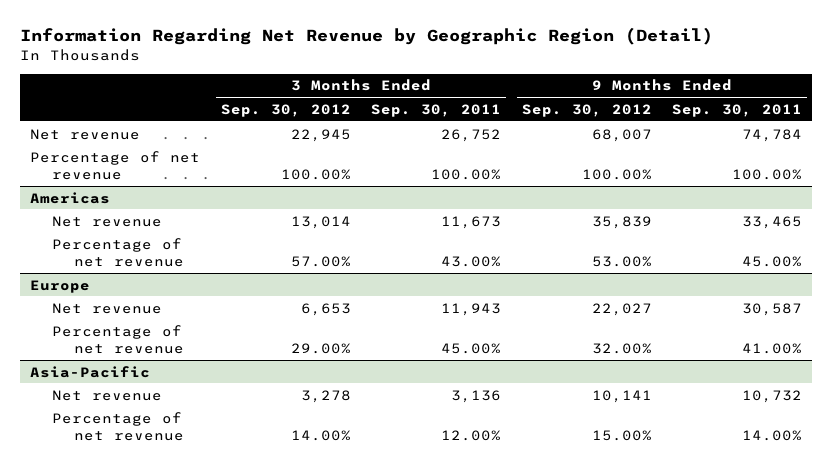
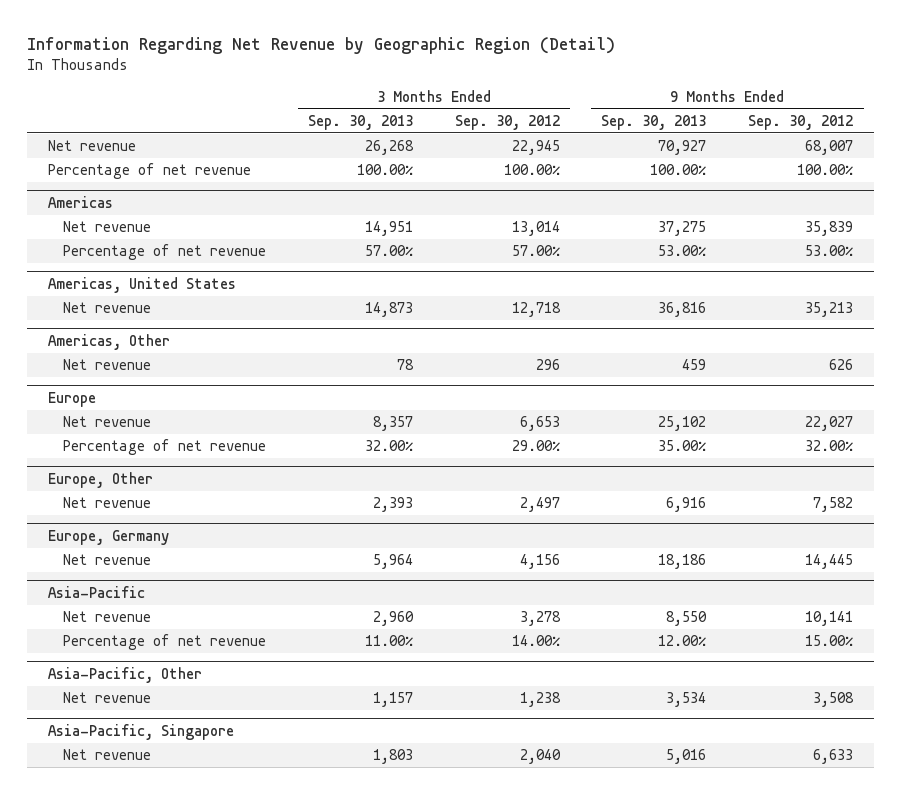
[371,103,502,117] Sep. 30, 2011 -> none
[672,103,803,117] Sep. 30, 2011 -> none
none -> [308,114,414,130] Sep. 30, 2013
none -> [601,114,707,130] Sep. 30, 2013
none -> [48,276,237,293] Americas, United States
none -> [63,302,152,314] Net revenue
none -> [48,333,171,350] Americas, Other
none -> [63,359,152,371] Net revenue
none -> [48,471,154,488] Europe, Other
none -> [63,497,152,509] Net revenue
none -> [48,529,170,545] Europe, Germany
none -> [63,554,152,566] Net revenue
none -> [48,666,203,683] Asia-Pacific, Other
none -> [63,692,152,704] Net revenue
none -> [48,723,235,740] Asia-Pacific, Singapore
none -> [63,749,152,761] Net revenue

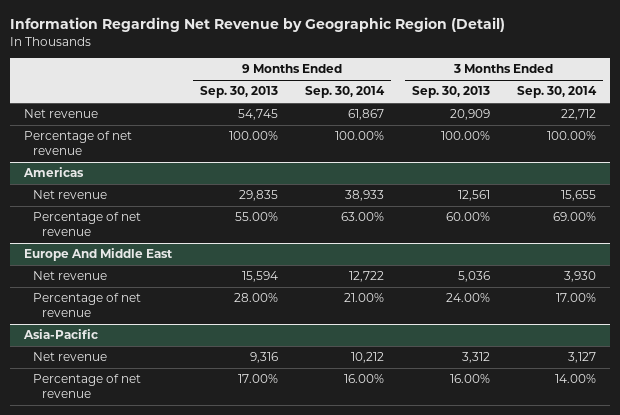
[454,114,560,130] Sep. 30, 2012 -> none
[748,114,854,130] Sep. 30, 2012 -> none
none -> [305,86,386,99] Sep. 30, 2014
none -> [516,86,597,99] Sep. 30, 2014
[365,140,415,156] 26,268 -> [449,109,490,121] 20,909
[658,140,707,156] 70,927 -> [237,109,278,121] 54,745
[48,276,237,293] Americas, United States -> none
[48,333,171,350] Americas, Other -> none
[63,359,152,371] Net revenue -> none
[48,391,97,407] Europe -> none
[63,416,152,428] Net revenue -> none
[48,471,154,488] Europe, Other -> none
[63,497,152,509] Net revenue -> none
[48,529,170,545] Europe, Germany -> none
[63,554,152,566] Net revenue -> none
[365,221,414,237] 14,951 -> [457,190,490,202] 12,561
[658,221,707,237] 37,275 -> [238,190,278,202] 29,835
[365,245,414,257] 57.00% -> [445,212,490,222] 60.00%
[658,245,707,257] 53.00% -> [234,212,278,222] 55.00%
none -> [24,248,174,262] Europe And Middle East
[365,302,414,318] 14,873 -> [457,271,490,283] 5,036
[658,302,707,318] 36,816 -> [241,271,278,283] 15,594
[365,440,414,452] 32.00% -> [445,293,490,303] 24.00%
[658,440,707,452] 35.00% -> [233,293,278,303] 28.00%
[48,666,203,683] Asia-Pacific, Other -> none
[63,692,152,704] Net revenue -> none
[48,723,235,740] Asia-Pacific, Singapore -> none
[63,749,152,761] Net revenue -> none
[373,611,415,627] 2,960 -> [461,352,490,364] 3,312
[666,611,708,627] 8,550 -> [249,352,278,364] 9,316
[365,635,414,647] 11.00% -> [449,374,490,384] 16.00%
[658,635,707,647] 12.00% -> [237,374,278,384] 17.00%

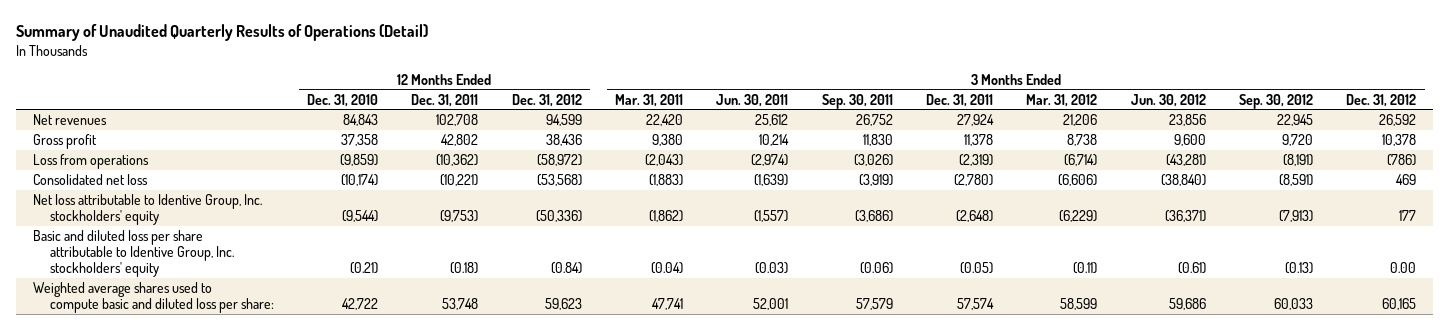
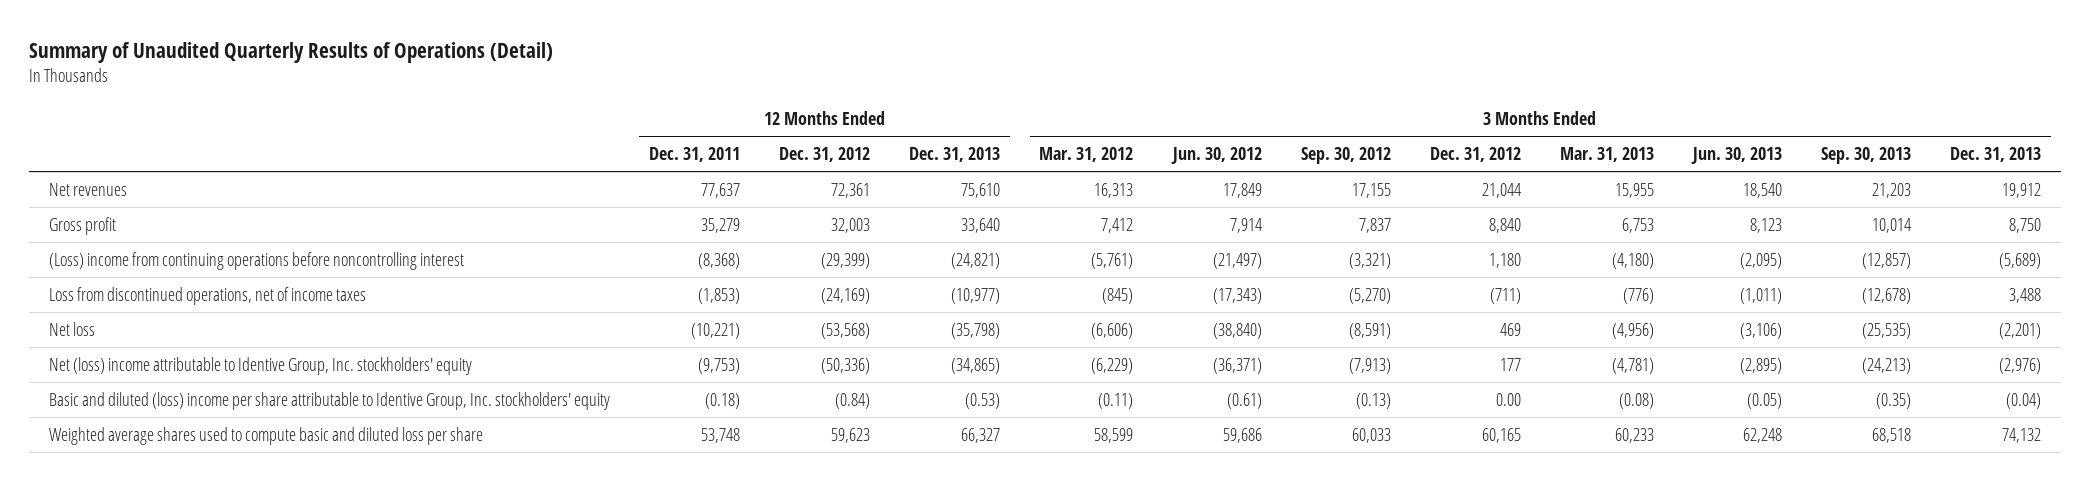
[306,93,378,107] Dec. 31, 2010 -> none
[614,93,683,107] Mar. 31, 2011 -> none
[716,93,789,107] Jun. 30, 2011 -> none
[821,93,893,109] Sep. 30, 2011 -> none
[925,93,993,107] Dec. 31, 2011 -> none
none -> [909,147,1001,163] Dec. 31, 2013
none -> [1560,147,1655,163] Mar. 31, 2013
none -> [1691,147,1783,165] Jun. 30, 2013
none -> [1821,147,1912,165] Sep. 30, 2013
none -> [1950,147,2042,163] Dec. 31, 2013
[32,153,149,169] Loss from operations -> none
[436,113,479,126] 102,708 -> [701,183,741,199] 77,637
[545,113,582,126] 94,599 -> [831,183,871,199] 72,361
[1063,113,1098,126] 21,206 -> [1094,183,1134,199] 16,313
[1168,113,1206,126] 23,856 -> [1222,183,1262,199] 17,849
[1276,113,1313,126] 22,945 -> [1351,183,1391,199] 17,155
[1379,113,1417,126] 26,592 -> [1481,183,1521,199] 21,044
[441,133,479,146] 42,802 -> [701,218,741,234] 35,279
[545,133,582,146] 38,436 -> [831,218,871,234] 32,003
[1067,133,1098,146] 8,738 -> [1101,218,1134,234] 7,412
[1173,133,1206,146] 9,600 -> [1229,218,1262,234] 7,914
[1281,133,1313,146] 9,720 -> [1358,218,1391,234] 7,837
[1382,133,1417,146] 10,378 -> [1488,218,1521,234] 8,840
none -> [48,252,464,271] (Loss) income from continuing operations before noncontrolling interest
none -> [48,287,366,306] Loss from discontinued operations, net of income taxes
[32,173,148,185] Consolidated net loss -> [48,322,95,337] Net loss
[32,193,262,226] Net loss attributable to Identive Group, Inc. stockholders' equity -> [48,357,472,376] Net (loss) income attributable to Identive Group, Inc. stockholders' equity
[32,229,234,278] Basic and diluted loss per share attributable to Identive Group, Inc. stockholders' equity -> [48,392,610,411] Basic and diluted (loss) income per share attributable to Identive Group, Inc. stockholders' equity
[32,281,274,314] Weighted average shares used to compute basic and diluted loss per share: -> [48,427,483,446] Weighted average shares used to compute basic and diluted loss per share

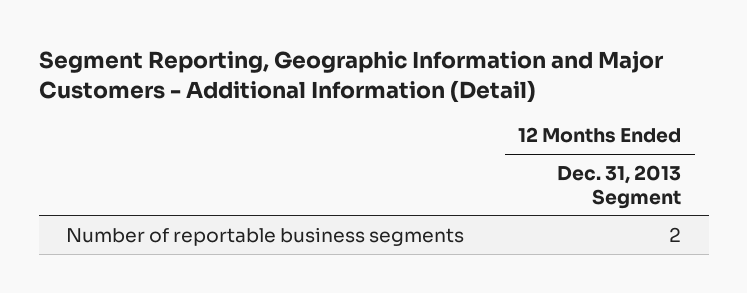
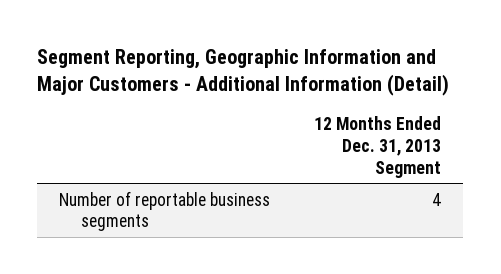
[669,226,682,242] 2 -> [432,192,442,206] 4

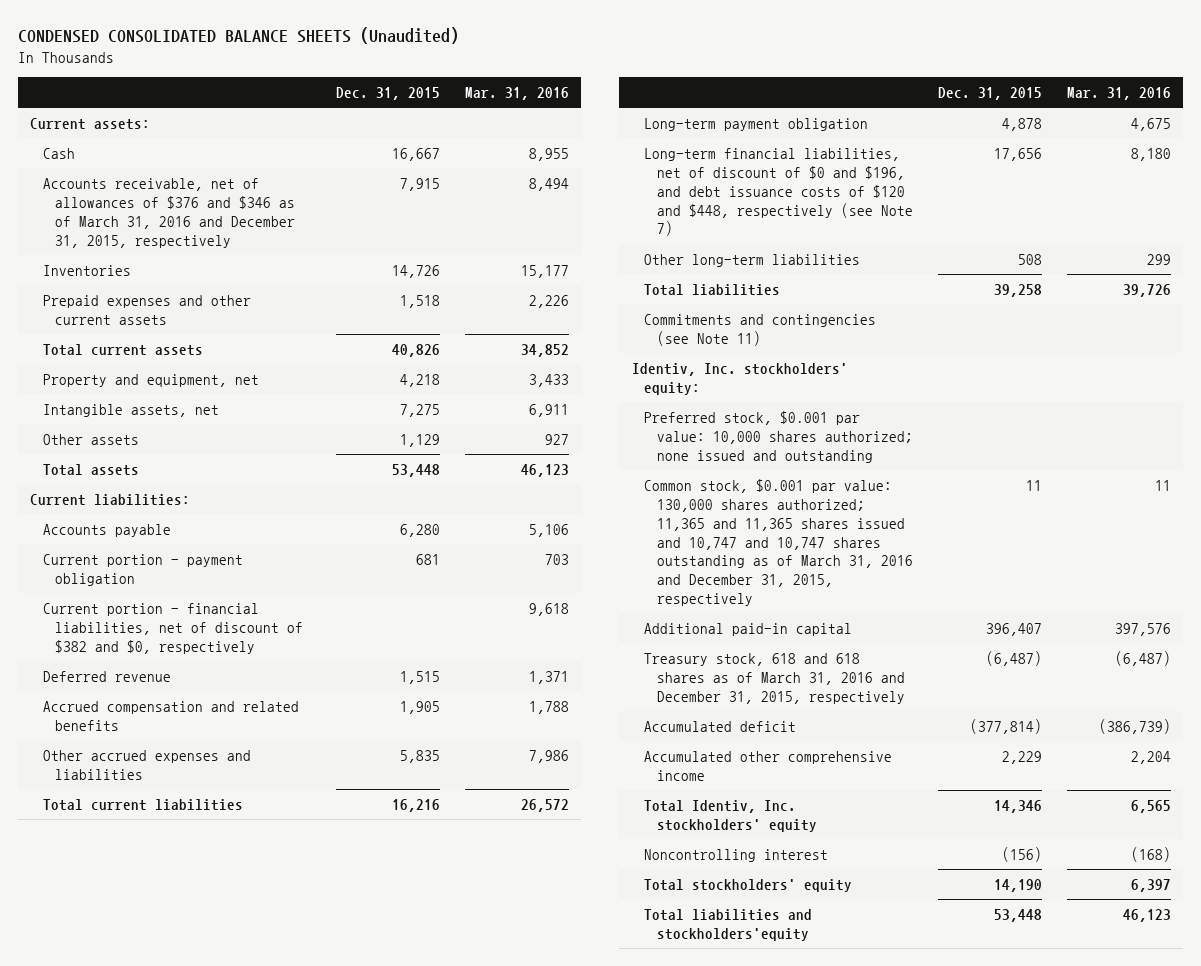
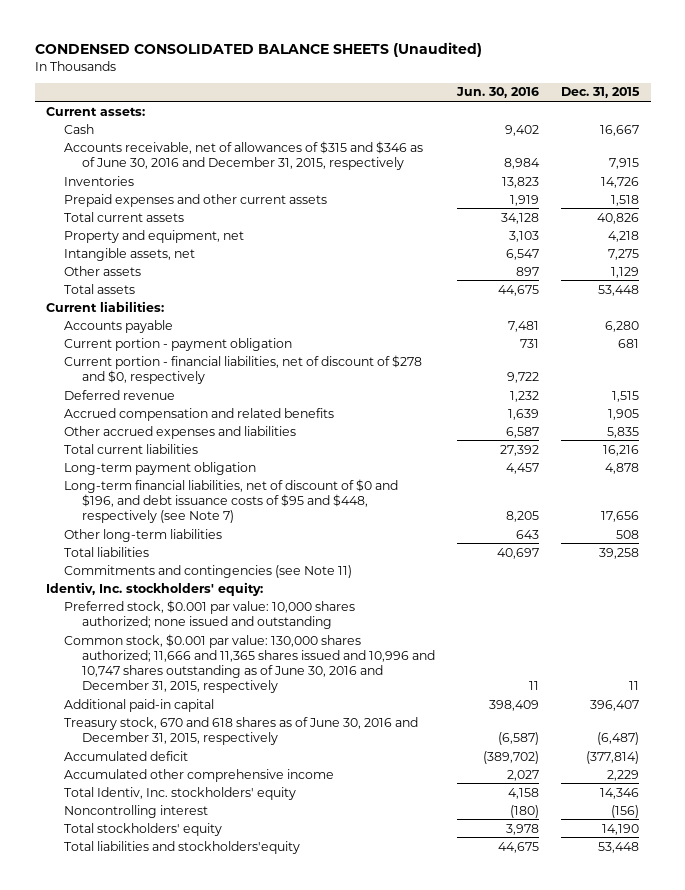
[464,87,569,101] Mar. 31, 2016 -> none
none -> [456,87,540,99] Jun. 30, 2016
[42,178,296,248] Accounts receivable, net of allowances of $376 and $346 as of March 31, 2016 and December 31, 2015, respectively -> [63,140,423,170] Accounts receivable, net of allowances of $315 and $346 as of June 30, 2016 and December 31, 2015, respectively
[42,603,304,654] Current portion - financial liabilities, net of discount of $382 and $0, respectively -> [63,354,422,384] Current portion - financial liabilities, net of discount of $278 and $0, respectively
[644,148,914,237] Long-term financial liabilities, net of discount of $0 and $196, and debt issuance costs of $120 and $448, respectively (see Note 7) -> [63,478,398,524] Long-term financial liabilities, net of discount of $0 and $196, and debt issuance costs of $95 and $448, respectively (see Note 7)
[644,479,914,607] Common stock, $0.001 par value: 130,000 shares authorized; 11,365 and 11,365 shares issued and 10,747 and 10,747 shares outstanding as of March 31, 2016 and December 31, 2015, respectively -> [63,633,435,694] Common stock, $0.001 par value: 130,000 shares authorized; 11,666 and 11,365 shares issued and 10,996 and 10,747 shares outstanding as of June 30, 2016 and December 31, 2015, respectively
[644,653,906,704] Treasury stock, 618 and 618 shares as of March 31, 2016 and December 31, 2015, respectively -> [63,716,418,745] Treasury stock, 670 and 618 shares as of June 30, 2016 and December 31, 2015, respectively

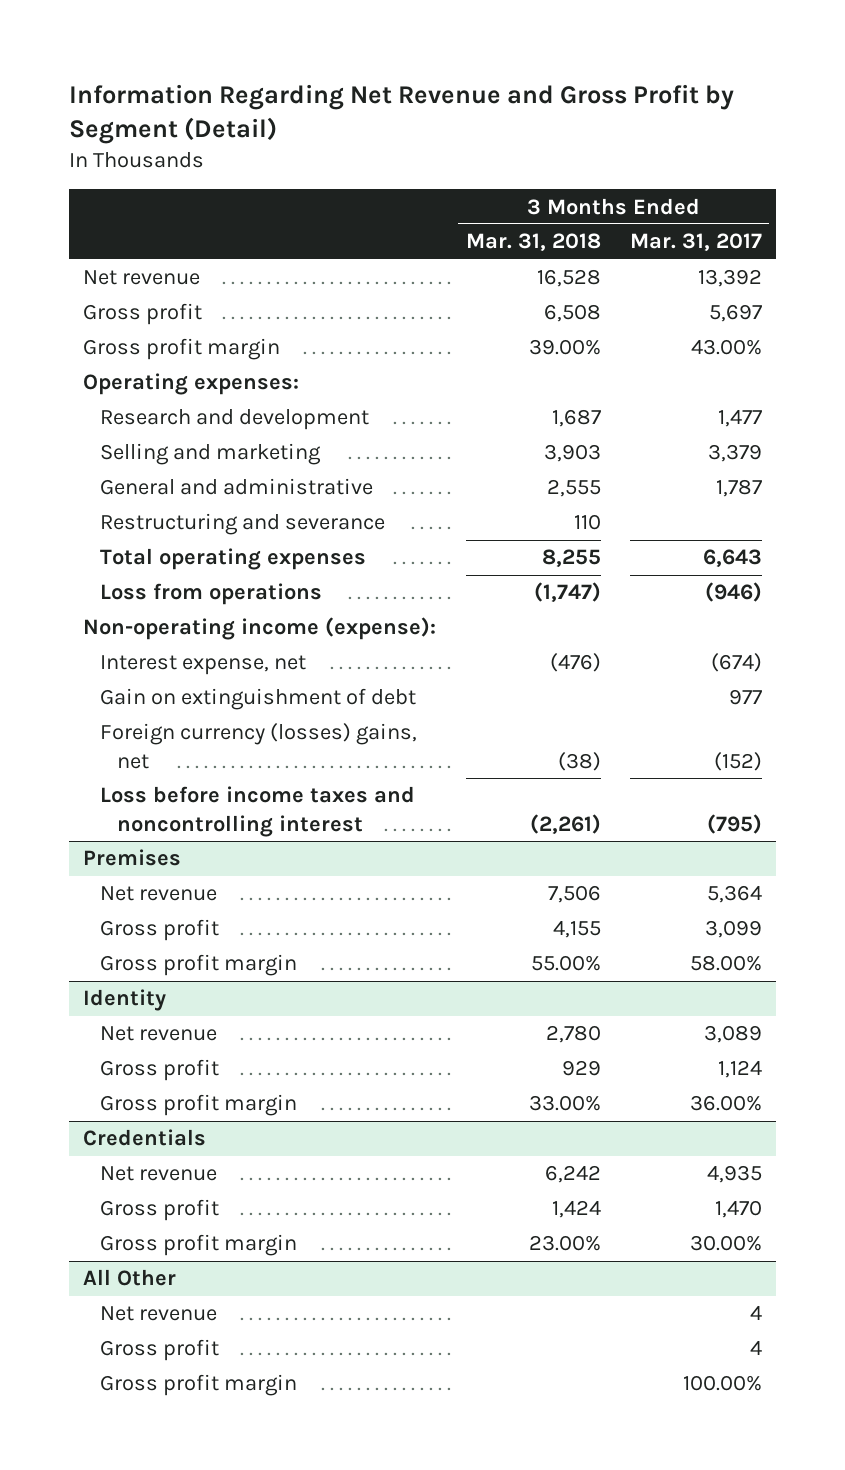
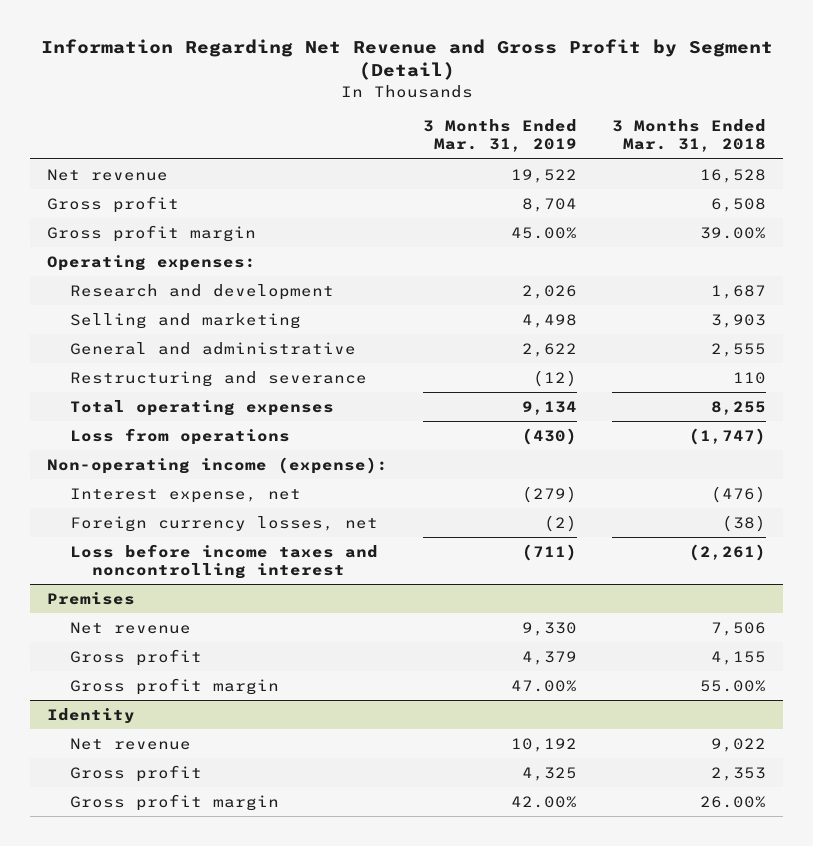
[629,233,762,252] Mar. 31, 2017 -> none
none -> [423,119,578,153] 3 Months Ended Mar. 31, 2019
[100,688,417,711] Gain on extinguishment of debt -> none
[100,723,418,769] Foreign currency (losses) gains, net -> [69,515,378,532] Foreign currency losses, net
[83,1129,207,1147] Credentials -> none
[100,1166,218,1182] Net revenue -> none
[100,1199,220,1222] Gross profit -> none
[100,1234,298,1257] Gross profit margin -> none
[83,1269,177,1287] All Other -> none
[100,1306,218,1322] Net revenue -> none
[100,1339,220,1362] Gross profit -> none
[100,1374,298,1397] Gross profit margin -> none
[545,1025,601,1044] 2,780 -> [711,737,767,752] 9,022
[561,1060,601,1077] 929 -> [711,766,767,781] 2,353
[528,1095,601,1112] 33.00% -> [700,795,767,808] 26.00%

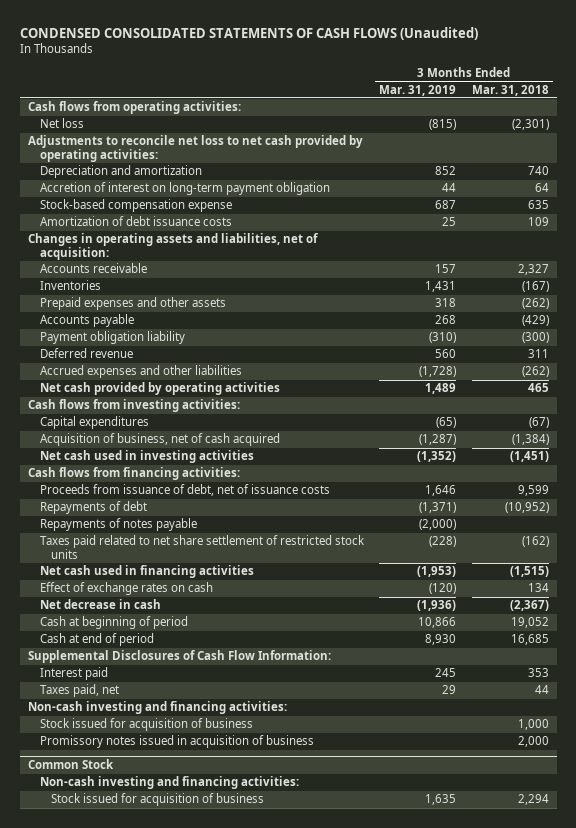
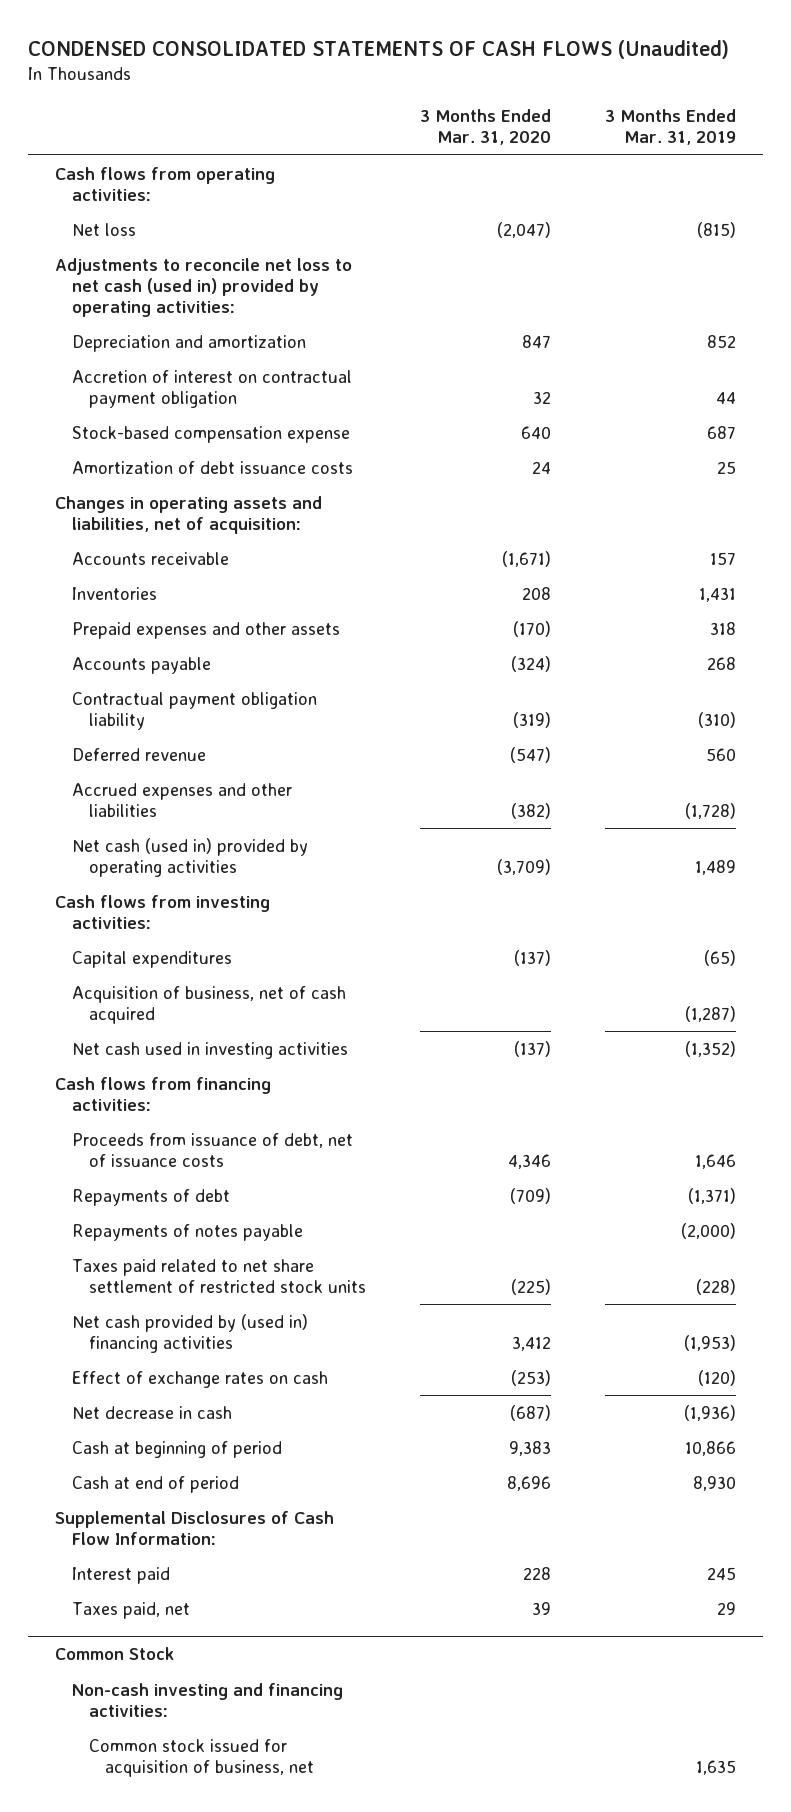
[471,84,549,96] Mar. 31, 2018 -> none
none -> [419,109,551,146] 3 Months Ended Mar. 31, 2020
[27,135,363,163] Adjustments to reconcile net loss to net cash provided by operating activities: -> [54,257,352,317] Adjustments to reconcile net loss to net cash (used in) provided by operating activities:
[39,182,330,196] Accretion of interest on long-term payment obligation -> [71,369,352,408] Accretion of interest on contractual payment obligation
[39,331,185,345] Payment obligation liability -> [71,691,317,730] Contractual payment obligation liability
[39,382,280,396] Net cash provided by operating activities -> [71,837,308,877] Net cash (used in) provided by operating activities
[39,565,254,579] Net cash used in financing activities -> [71,1313,308,1353] Net cash provided by (used in) financing activities
[27,701,287,715] Non-cash investing and financing activities: -> none
[39,718,253,732] Stock issued for acquisition of business -> none
[39,735,314,749] Promissory notes issued in acquisition of business -> none
[51,793,265,807] Stock issued for acquisition of business -> [88,1738,315,1777] Common stock issued for acquisition of business, net

